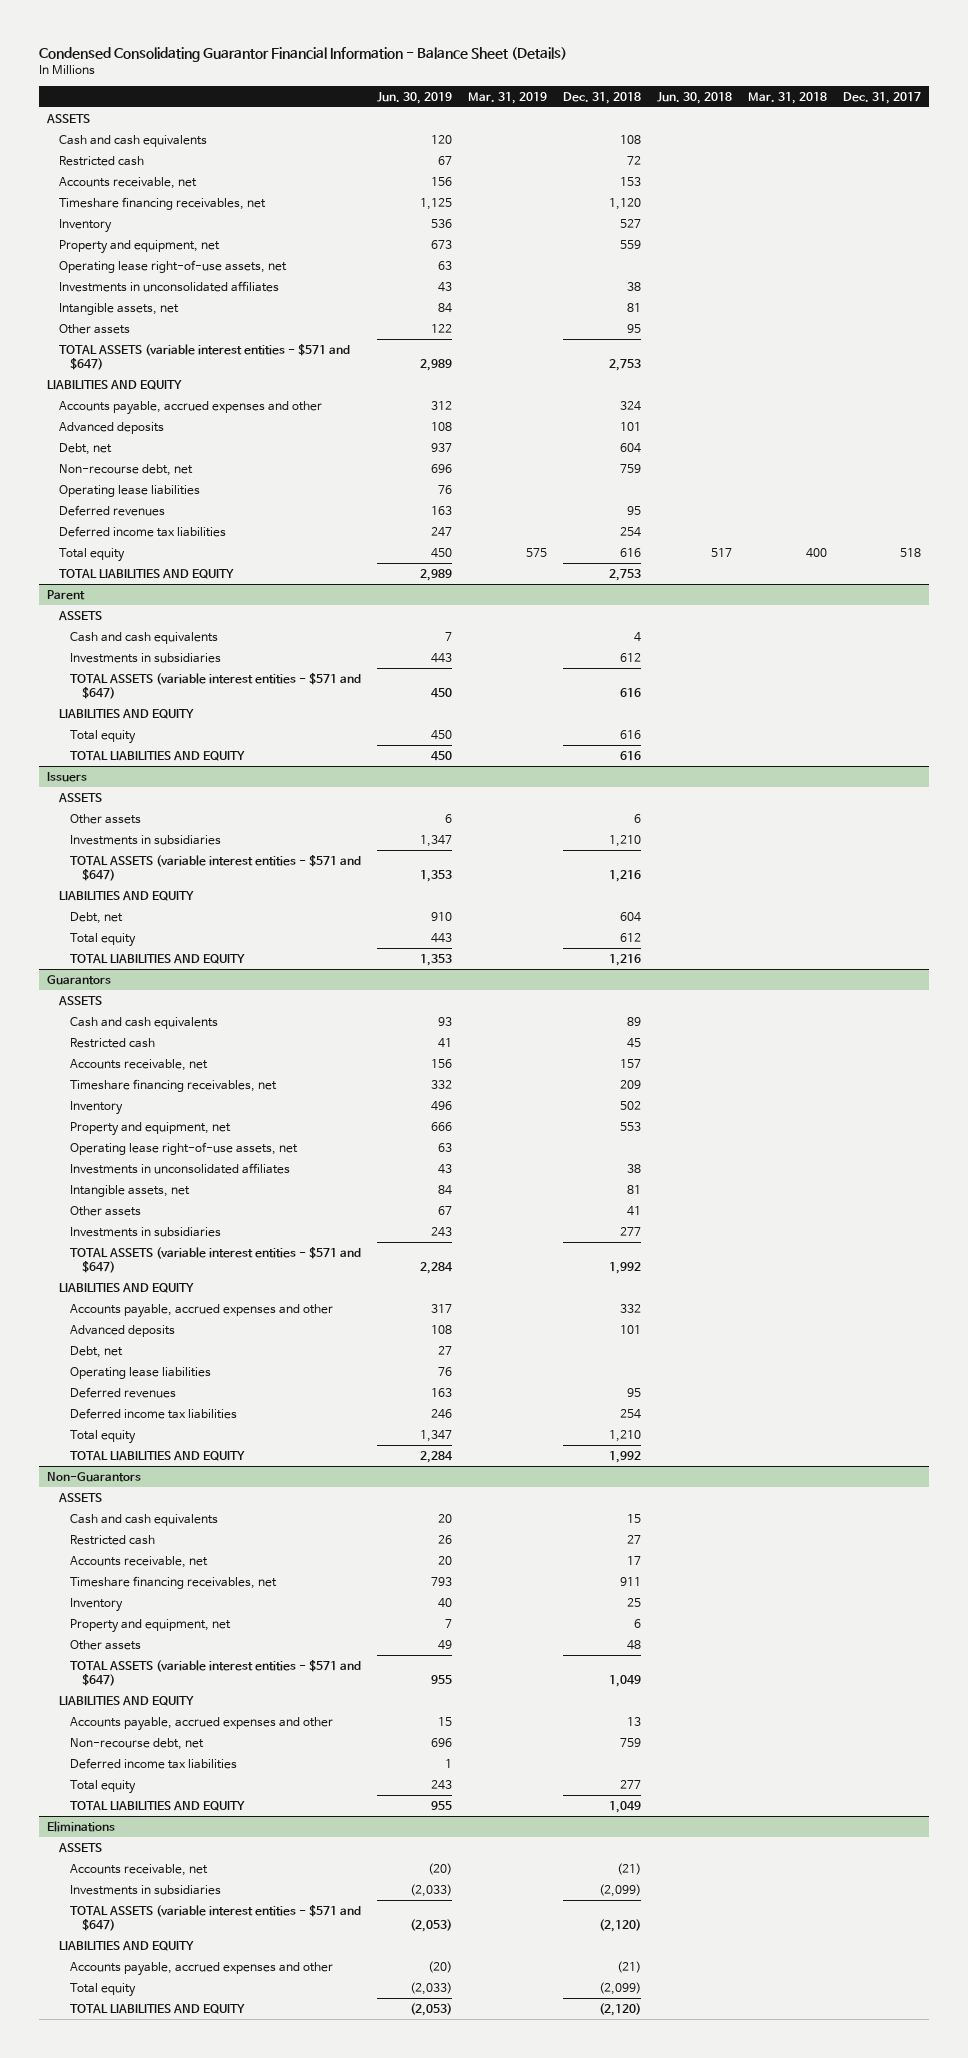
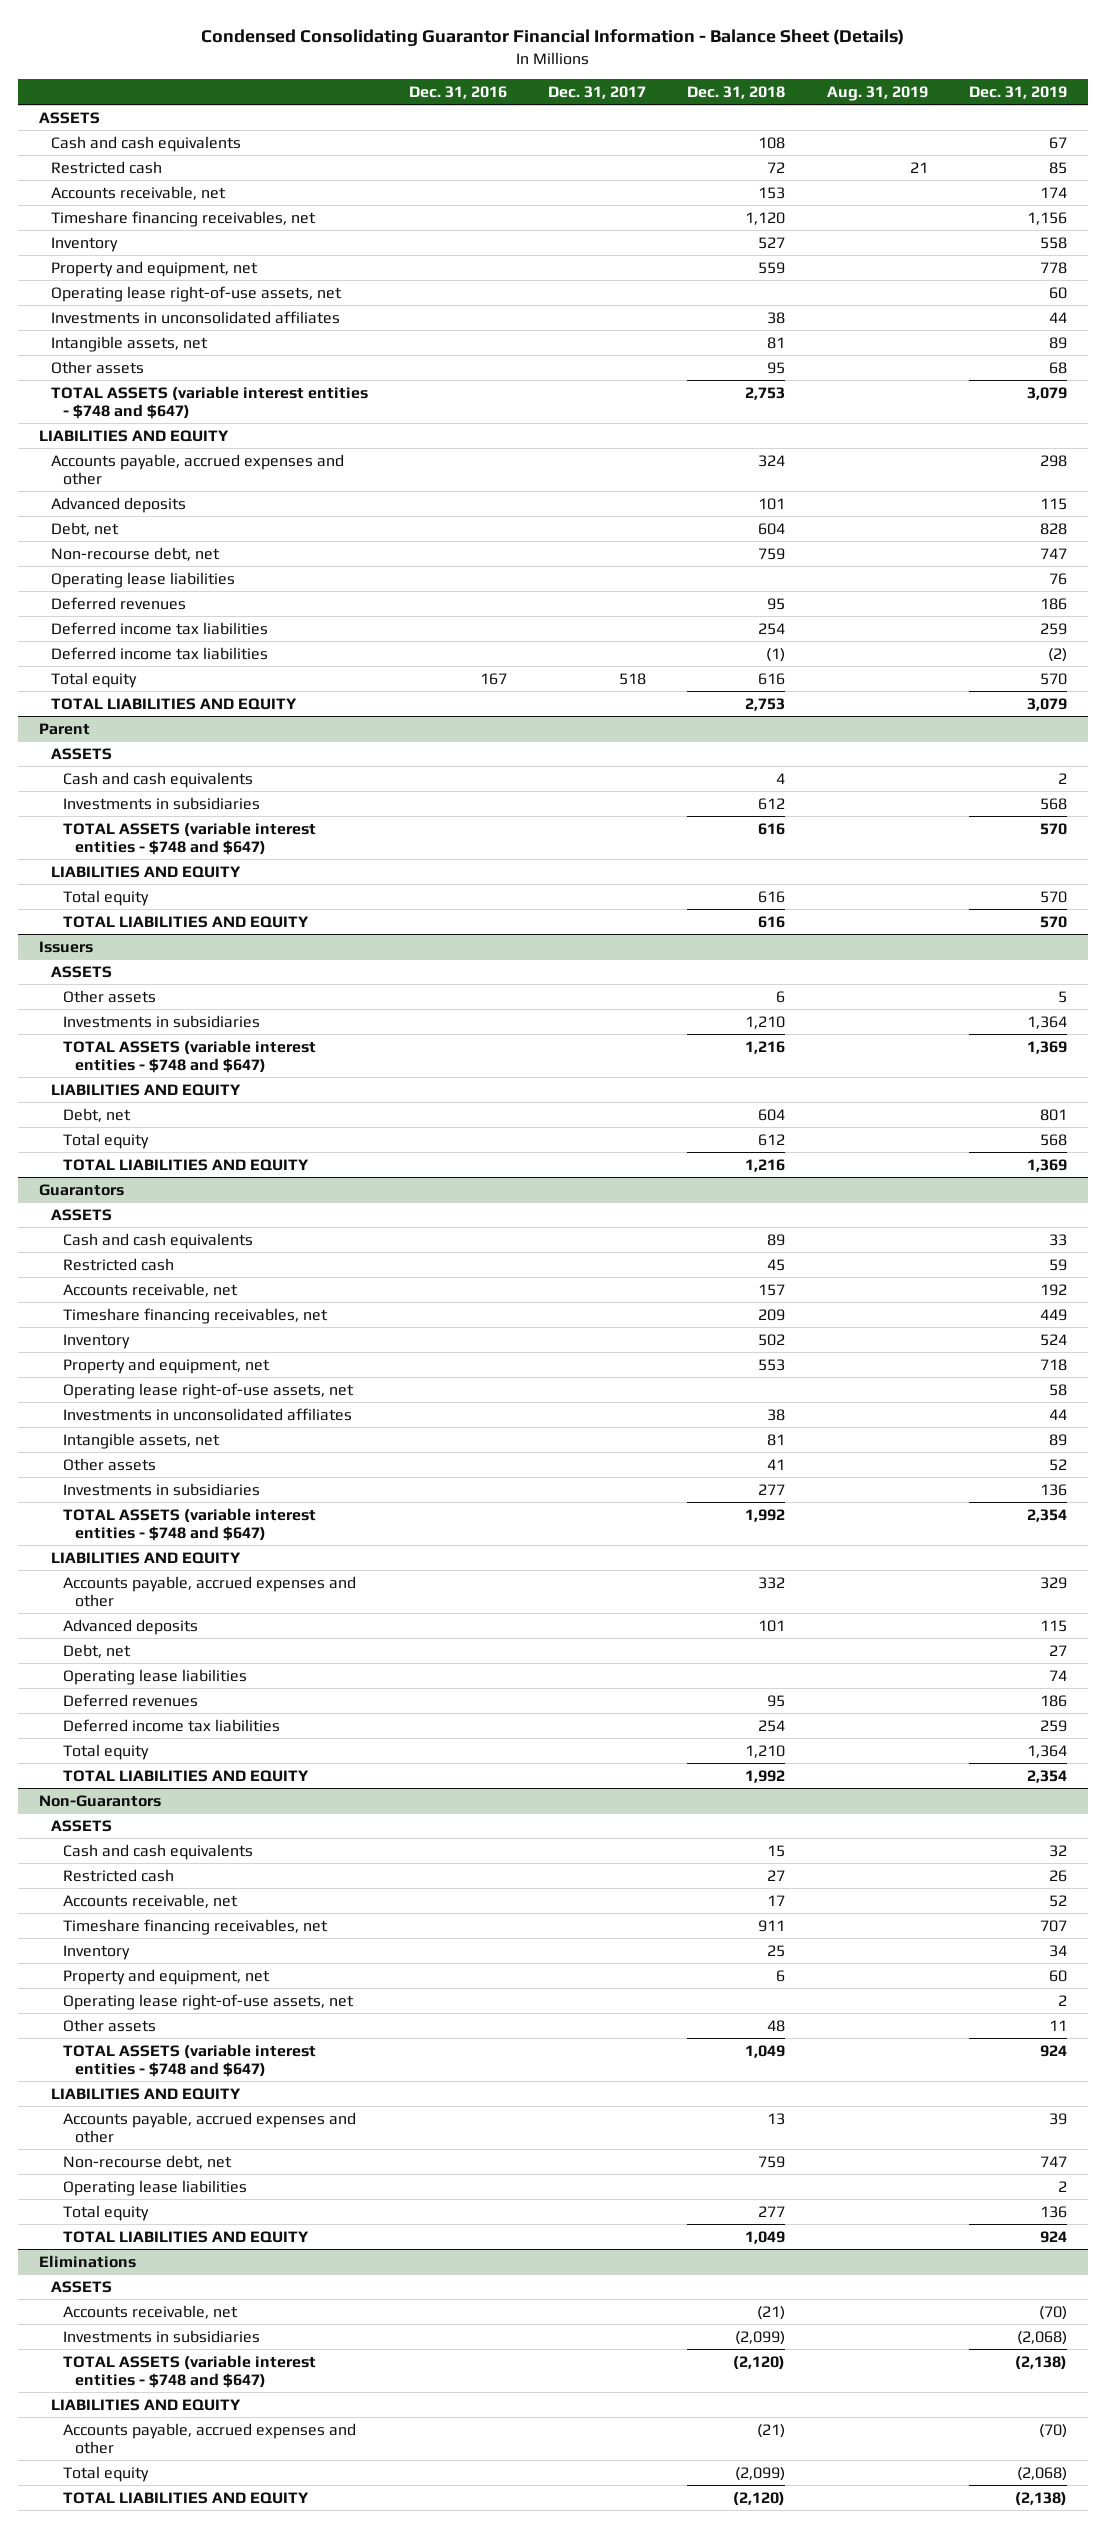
[377,91,453,104] Jun. 30, 2019 -> none
[468,91,548,104] Mar. 31, 2019 -> none
[657,91,733,104] Jun. 30, 2018 -> none
[748,91,828,104] Mar. 31, 2018 -> none
none -> [409,86,508,100] Dec. 31, 2016
none -> [826,86,928,102] Aug. 31, 2019
none -> [968,86,1067,100] Dec. 31, 2019
[58,343,350,370] TOTAL ASSETS (variable interest entities - $571 and $647) -> [50,385,368,420] TOTAL ASSETS (variable interest entities - $748 and $647)
none -> [50,646,268,660] Deferred income tax liabilities
[70,672,362,699] TOTAL ASSETS (variable interest entities - $571 and $647) -> [63,821,317,856] TOTAL ASSETS (variable interest entities - $748 and $647)
[70,854,362,881] TOTAL ASSETS (variable interest entities - $571 and $647) -> [63,1039,317,1074] TOTAL ASSETS (variable interest entities - $748 and $647)
[70,1246,362,1273] TOTAL ASSETS (variable interest entities - $571 and $647) -> [63,1507,317,1542] TOTAL ASSETS (variable interest entities - $748 and $647)
none -> [63,1993,355,2010] Operating lease right-of-use assets, net
[70,1659,362,1686] TOTAL ASSETS (variable interest entities - $571 and $647) -> [63,2043,317,2078] TOTAL ASSETS (variable interest entities - $748 and $647)
[70,1757,238,1769] Deferred income tax liabilities -> none
none -> [63,2179,248,2196] Operating lease liabilities
[70,1904,362,1931] TOTAL ASSETS (variable interest entities - $571 and $647) -> [63,2354,317,2389] TOTAL ASSETS (variable interest entities - $748 and $647)

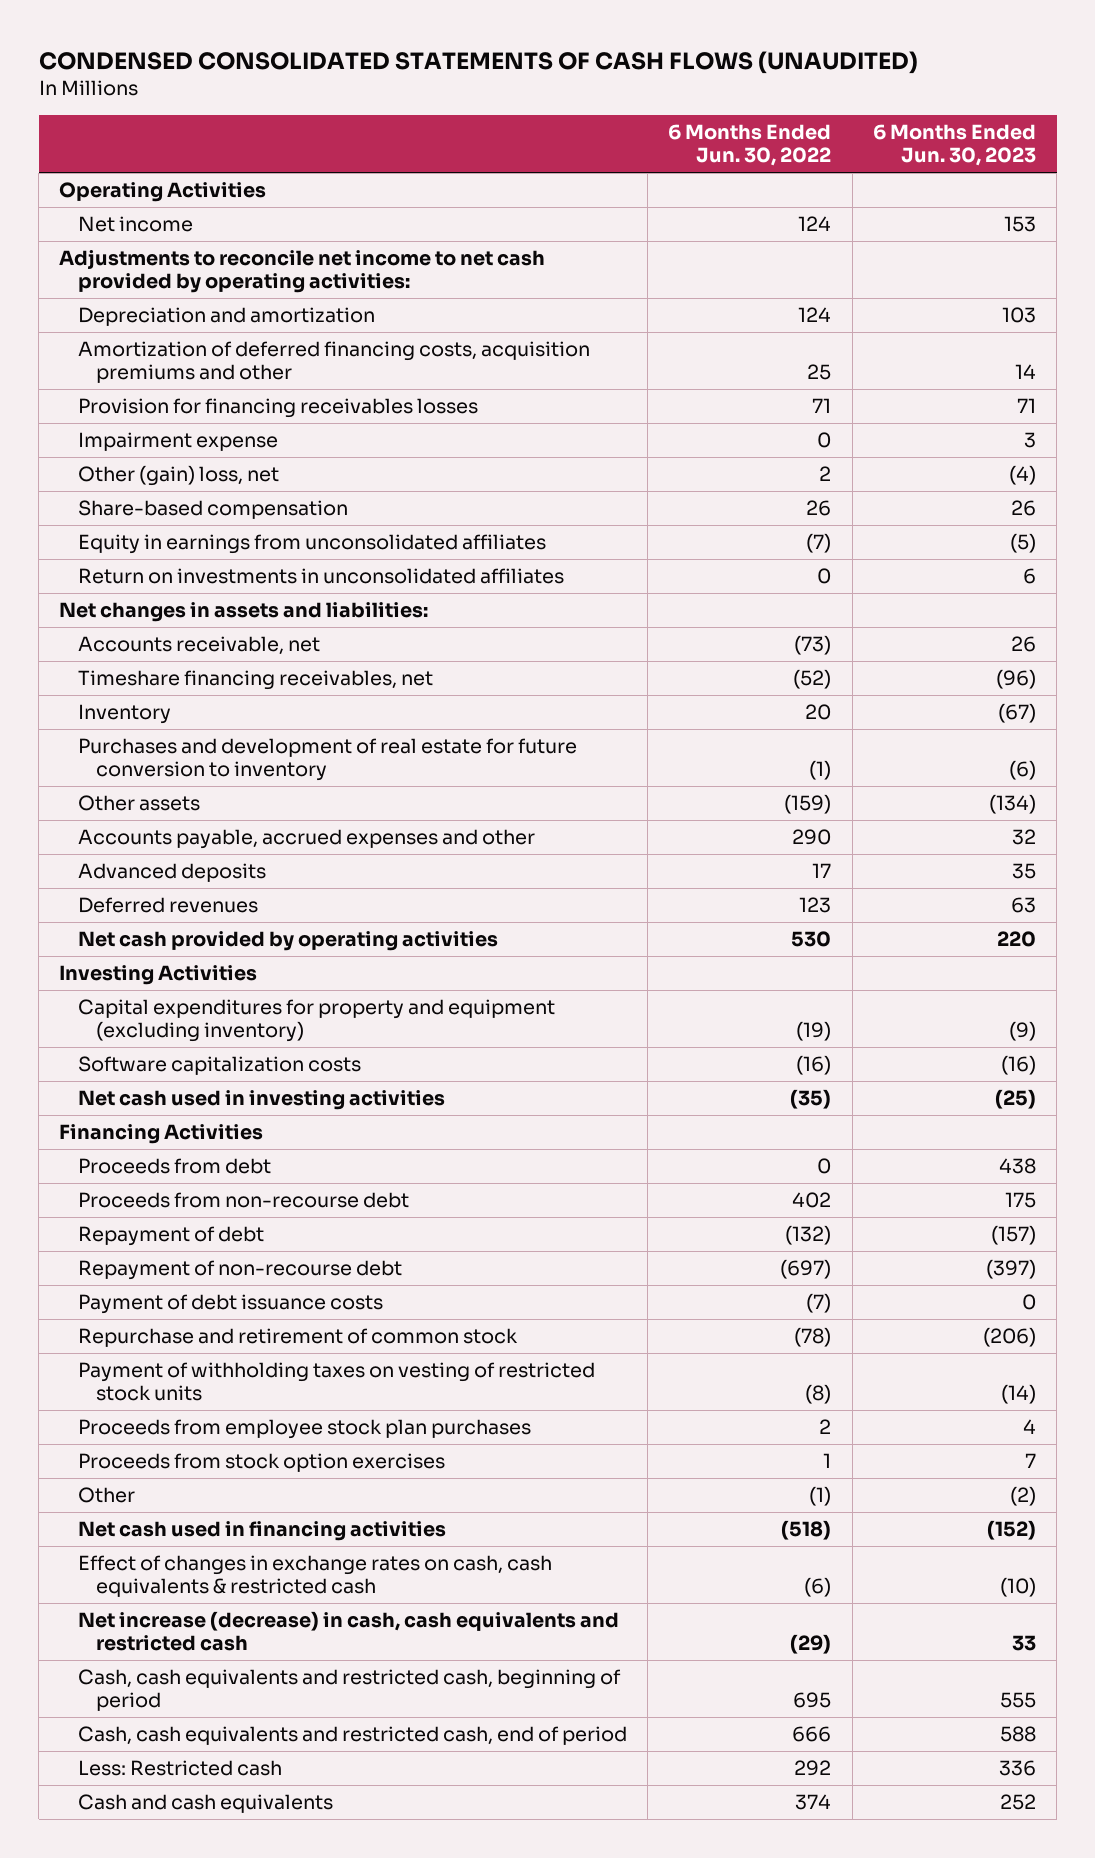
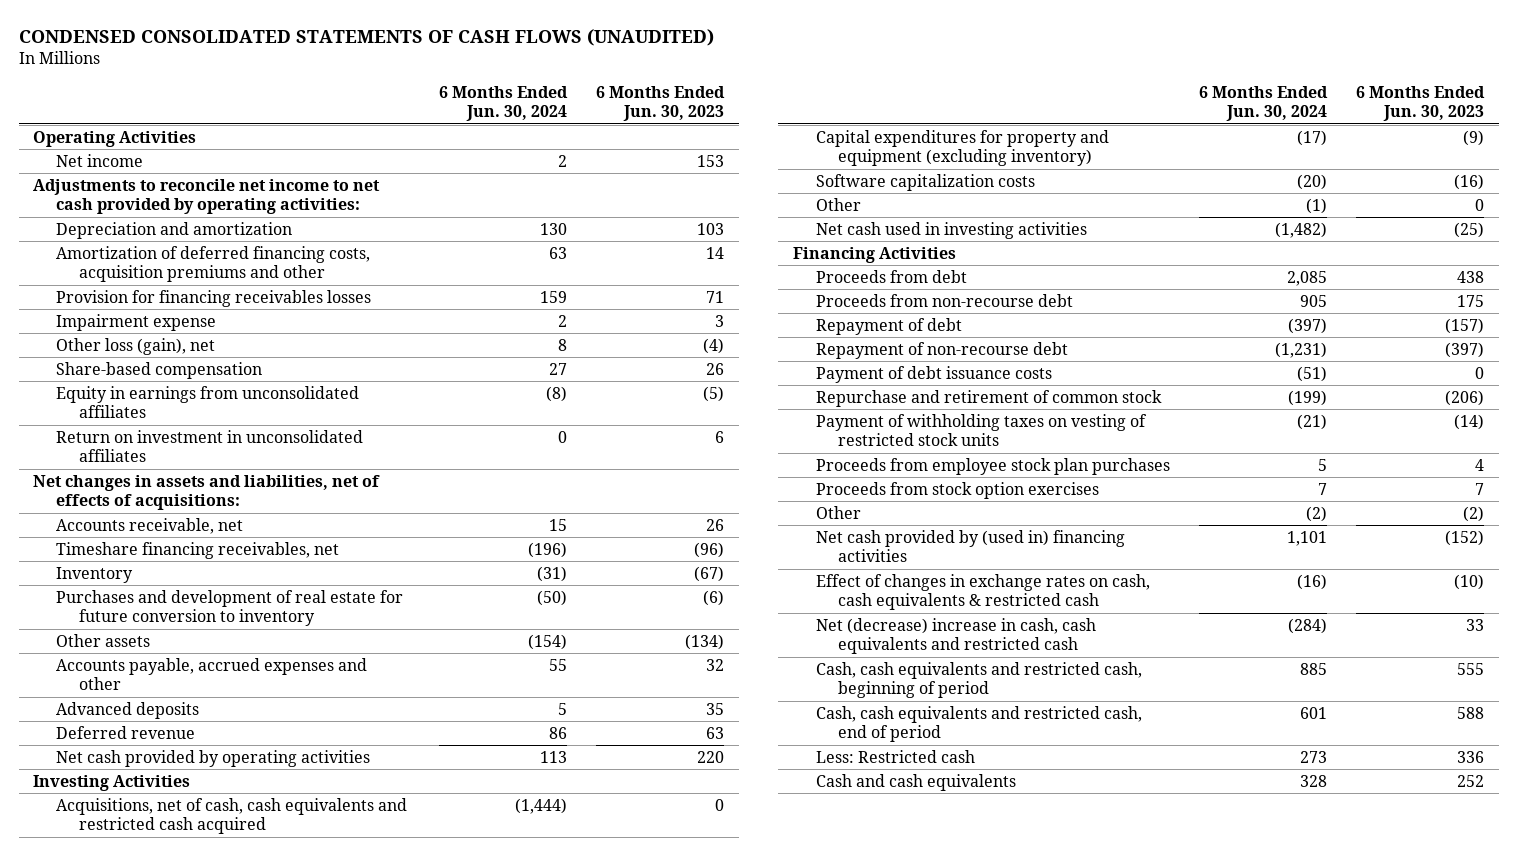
[668,124,832,167] 6 Months Ended Jun. 30, 2022 -> none
none -> [439,85,569,122] 6 Months Ended Jun. 30, 2024
[77,465,279,487] Other (gain) loss, net -> [55,337,215,355] Other loss (gain), net
[77,568,564,585] Return on investments in unconsolidated affiliates -> [55,429,363,463] Return on investment in unconsolidated affiliates
[59,602,429,623] Net changes in assets and liabilities: -> [33,474,381,511] Net changes in assets and liabilities, net of effects of acquisitions:
[77,897,258,914] Deferred revenues -> [55,725,195,739] Deferred revenue
none -> [55,797,407,835] Acquisitions, net of cash, cash equivalents and restricted cash acquired
none -> [815,197,861,211] Other
[77,1521,446,1542] Net cash used in financing activities -> [815,529,1125,563] Net cash provided by (used in) financing activities
[77,1611,619,1652] Net increase (decrease) in cash, cash equivalents and restricted cash -> [815,617,1096,655] Net (decrease) increase in cash, cash equivalents and restricted cash

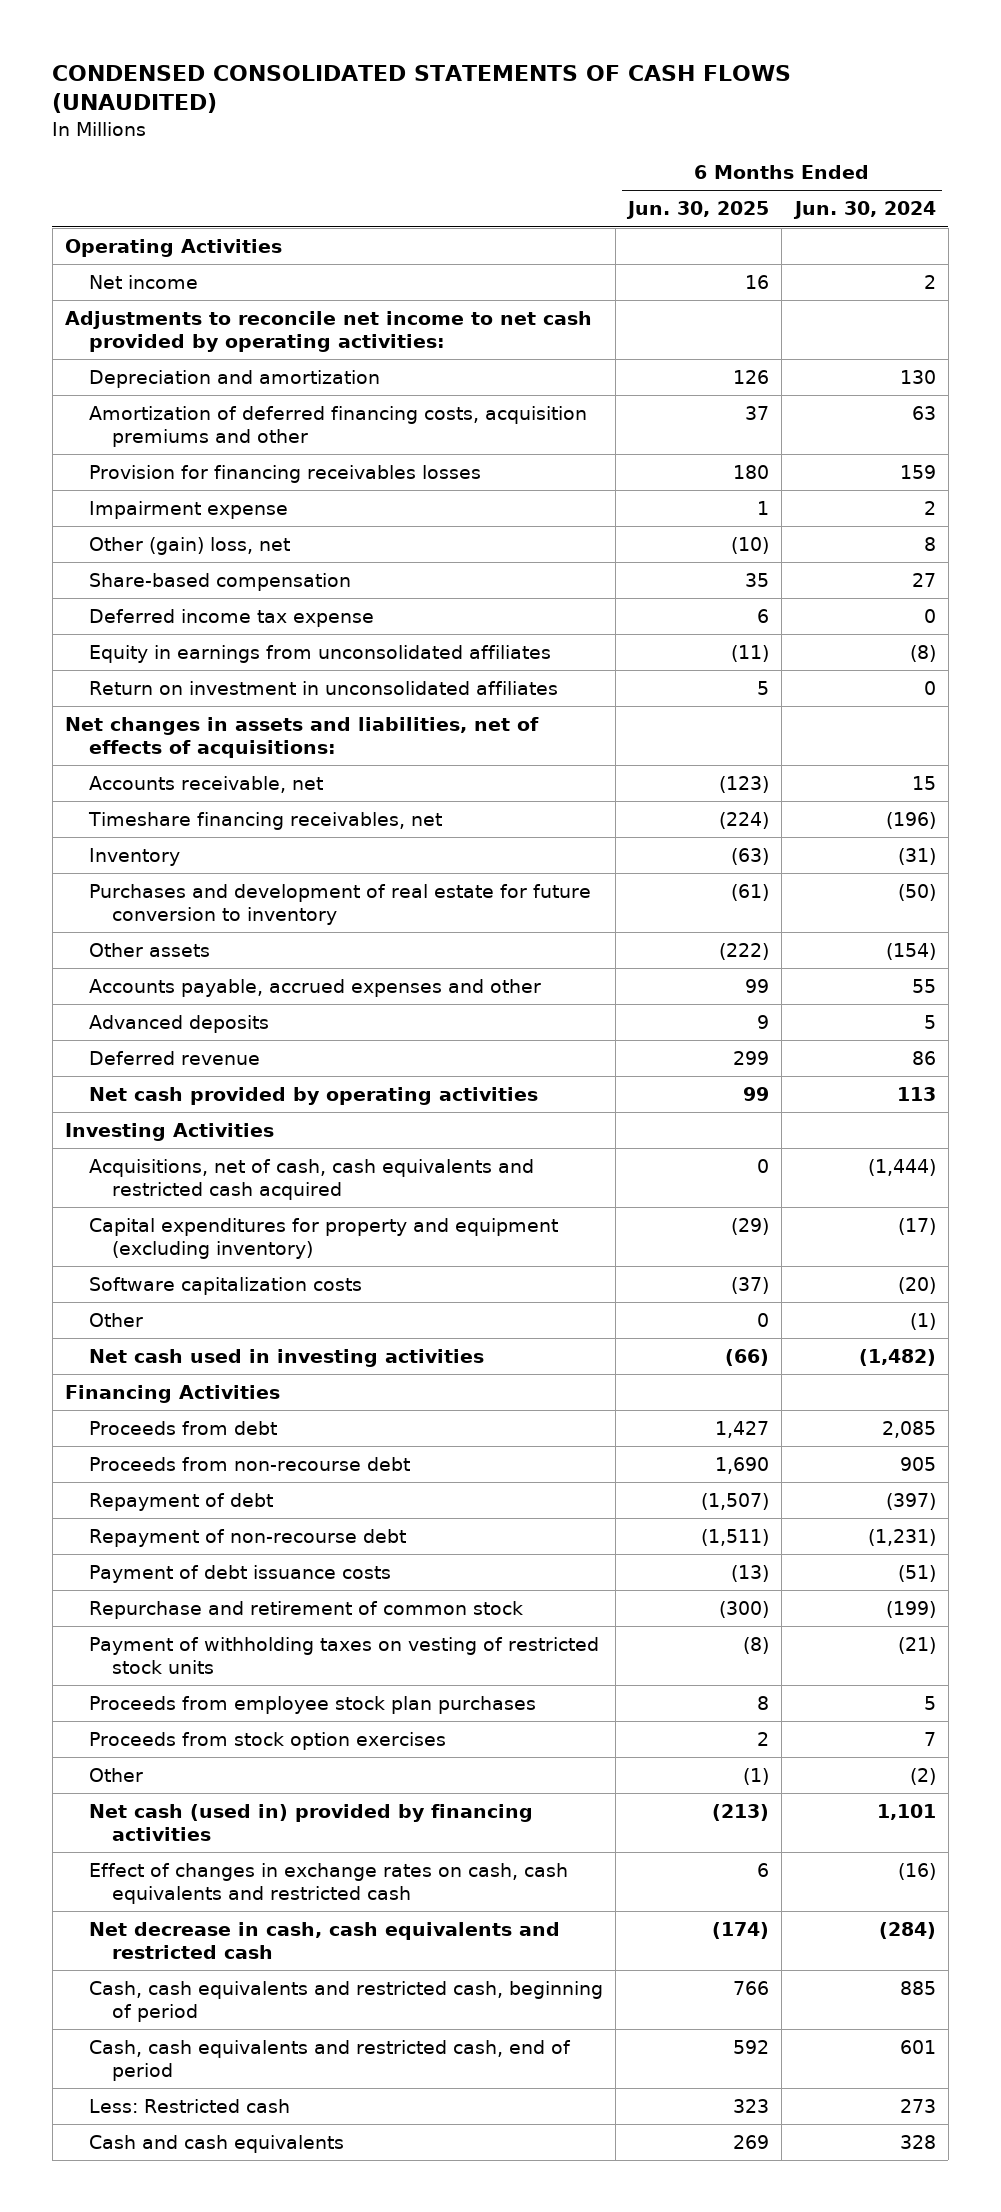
[596,85,726,122] 6 Months Ended Jun. 30, 2023 -> none
none -> [626,201,770,220] Jun. 30, 2025
[55,337,215,355] Other loss (gain), net -> [88,536,290,555] Other (gain) loss, net
none -> [88,608,374,627] Deferred income tax expense
[815,529,1125,563] Net cash provided by (used in) financing activities -> [88,1803,533,1842] Net cash (used in) provided by financing activities
[815,573,1150,611] Effect of changes in exchange rates on cash, cash equivalents & restricted cash -> [88,1862,568,1905] Effect of changes in exchange rates on cash, cash equivalents and restricted cash
[815,617,1096,655] Net (decrease) increase in cash, cash equivalents and restricted cash -> [88,1921,560,1960] Net decrease in cash, cash equivalents and restricted cash

